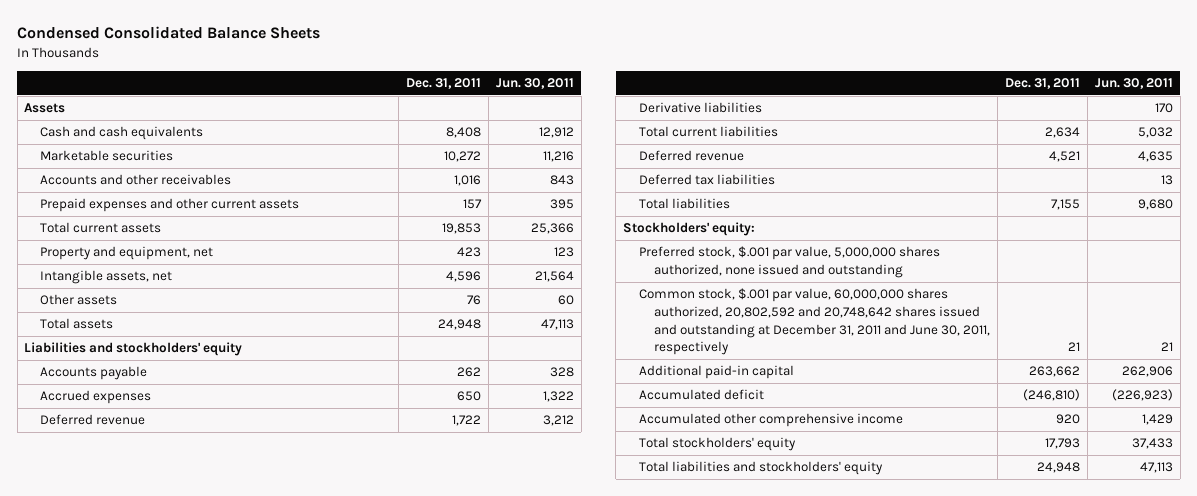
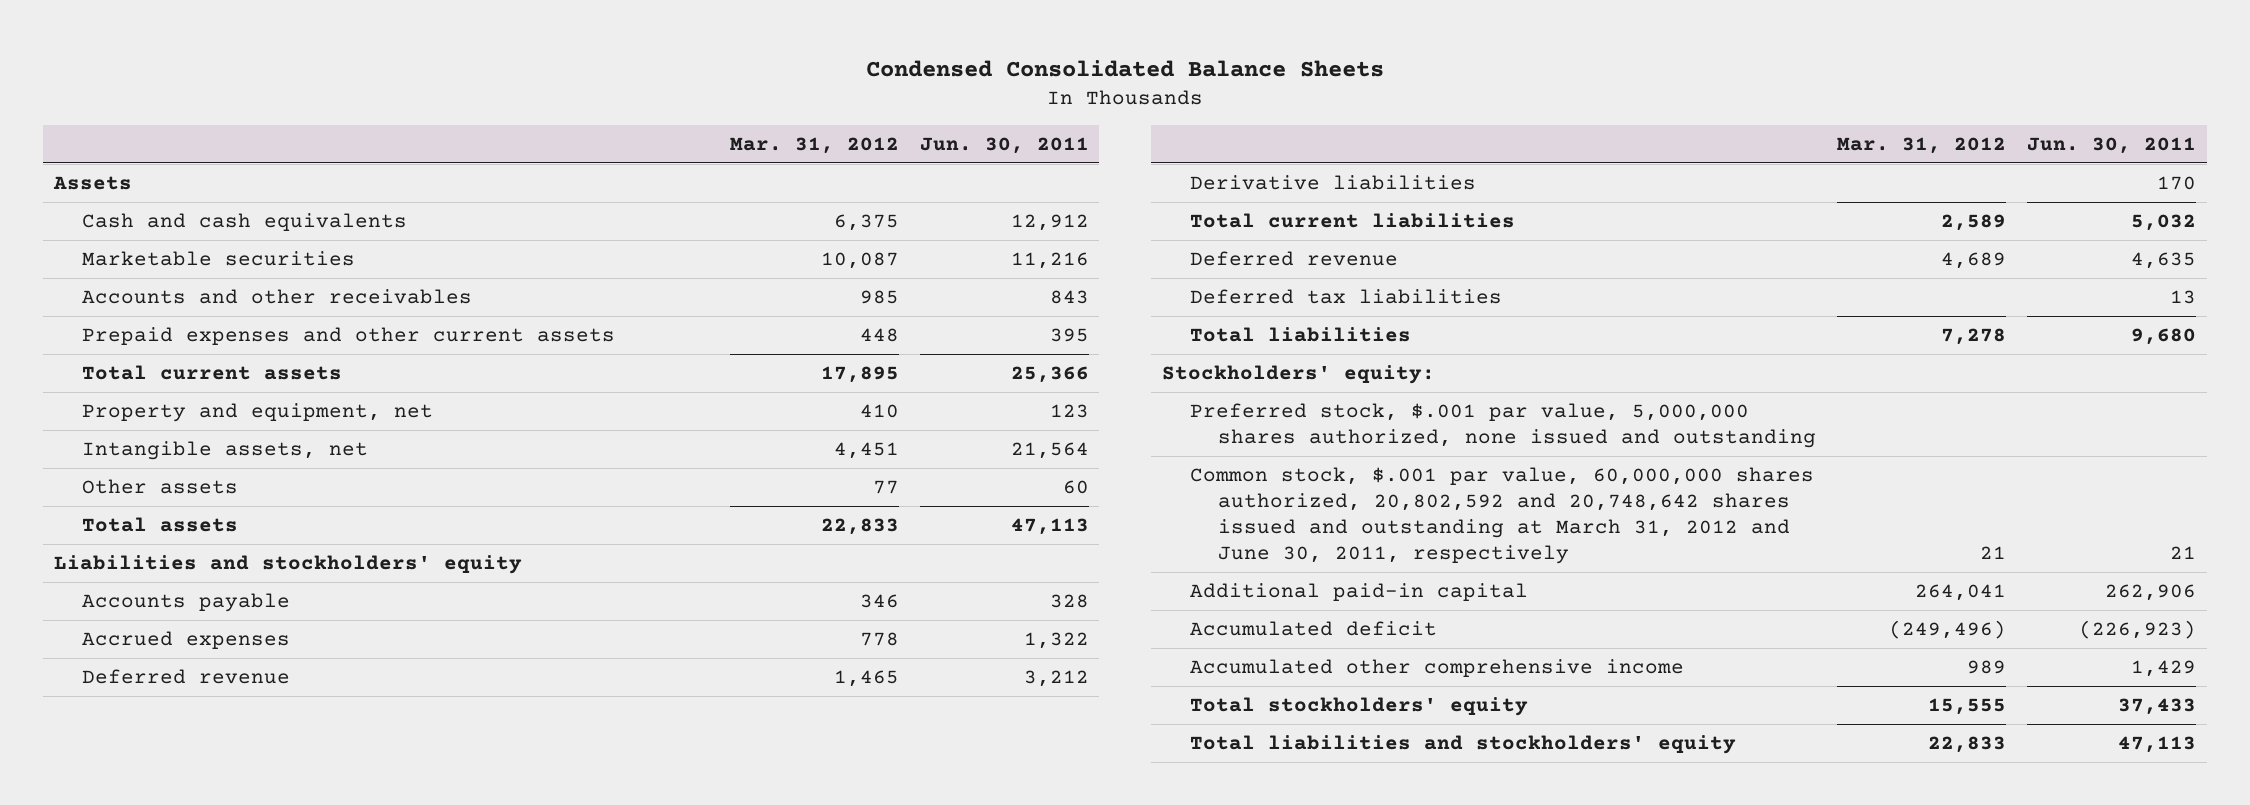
[406,78,482,90] Dec. 31, 2011 -> none
none -> [729,136,899,154] Mar. 31, 2012
[638,288,991,356] Common stock, $.001 par value, 60,000,000 shares authorized, 20,802,592 and 20,748,642 shares issued and outstanding at December 31, 2011 and June 30, 2011, respectively -> [1189,467,1814,564] Common stock, $.001 par value, 60,000,000 shares authorized, 20,802,592 and 20,748,642 shares issued and outstanding at March 31, 2012 and June 30, 2011, respectively

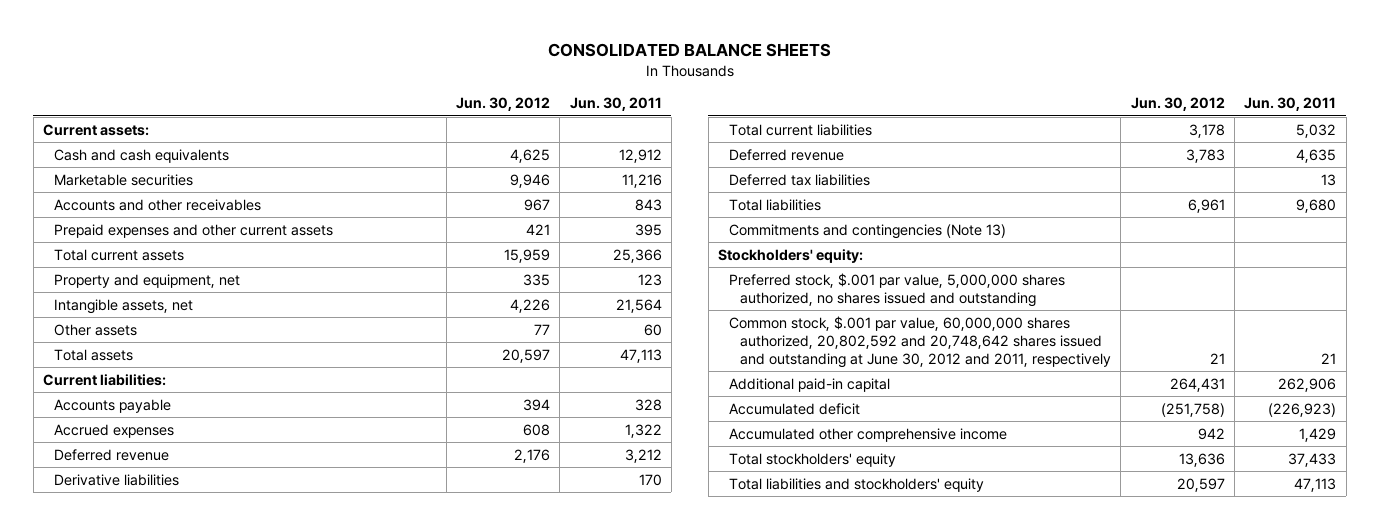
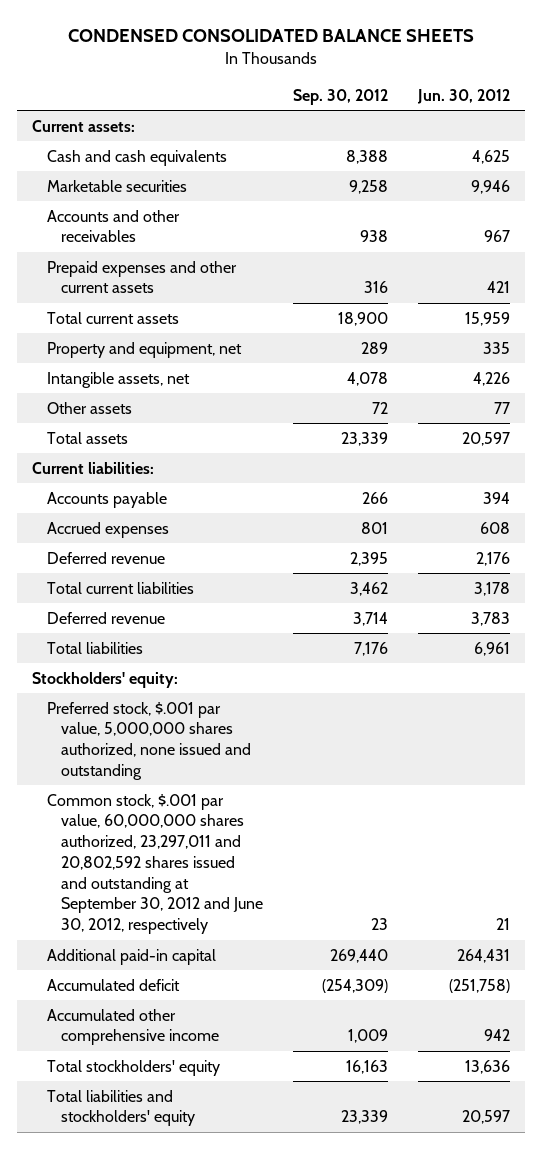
[547,43,831,58] CONSOLIDATED BALANCE SHEETS -> [68,29,475,43] CONDENSED CONSOLIDATED BALANCE SHEETS
[569,97,662,112] Jun. 30, 2011 -> none
none -> [293,89,389,106] Sep. 30, 2012
[54,473,180,486] Derivative liabilities -> none
[729,173,871,186] Deferred tax liabilities -> none
[729,223,1007,239] Commitments and contingencies (Note 13) -> none
[729,272,1066,307] Preferred stock, $.001 par value, 5,000,000 shares authorized, no shares issued and outstanding -> [46,701,252,780] Preferred stock, $.001 par value, 5,000,000 shares authorized, none issued and outstanding
[729,315,1112,368] Common stock, $.001 par value, 60,000,000 shares authorized, 20,802,592 and 20,748,642 shares issued and outstanding at June 30, 2012 and 2011, respectively -> [46,793,264,935] Common stock, $.001 par value, 60,000,000 shares authorized, 23,297,011 and 20,802,592 shares issued and outstanding at September 30, 2012 and June 30, 2012, respectively

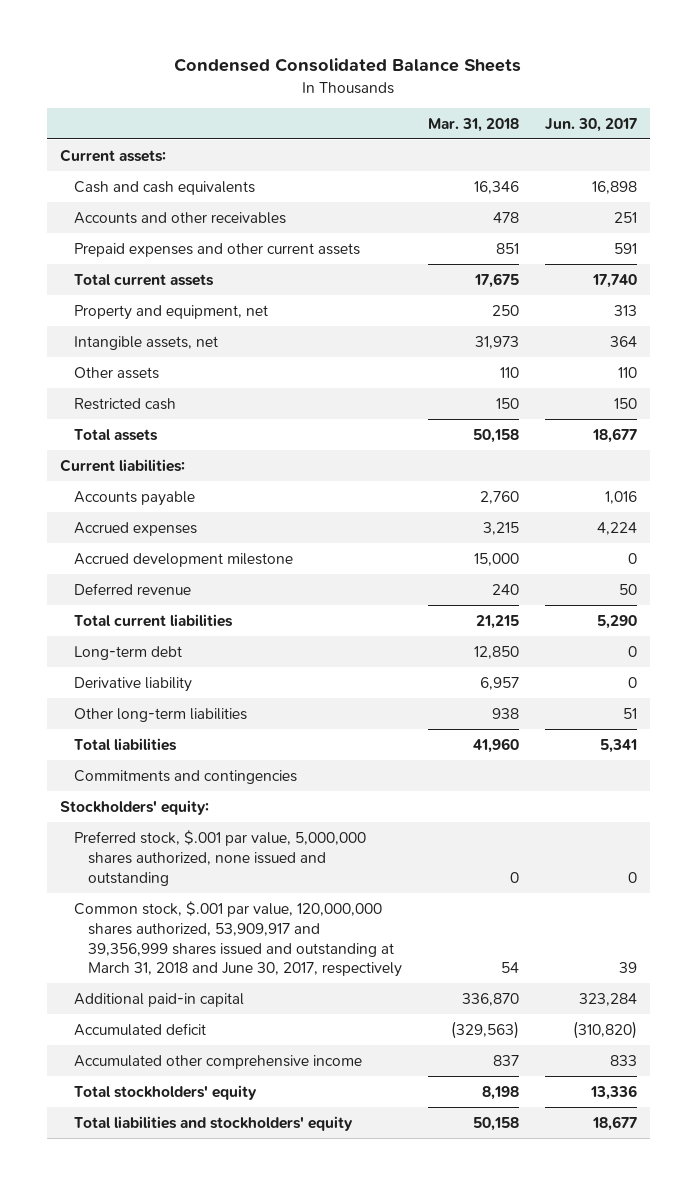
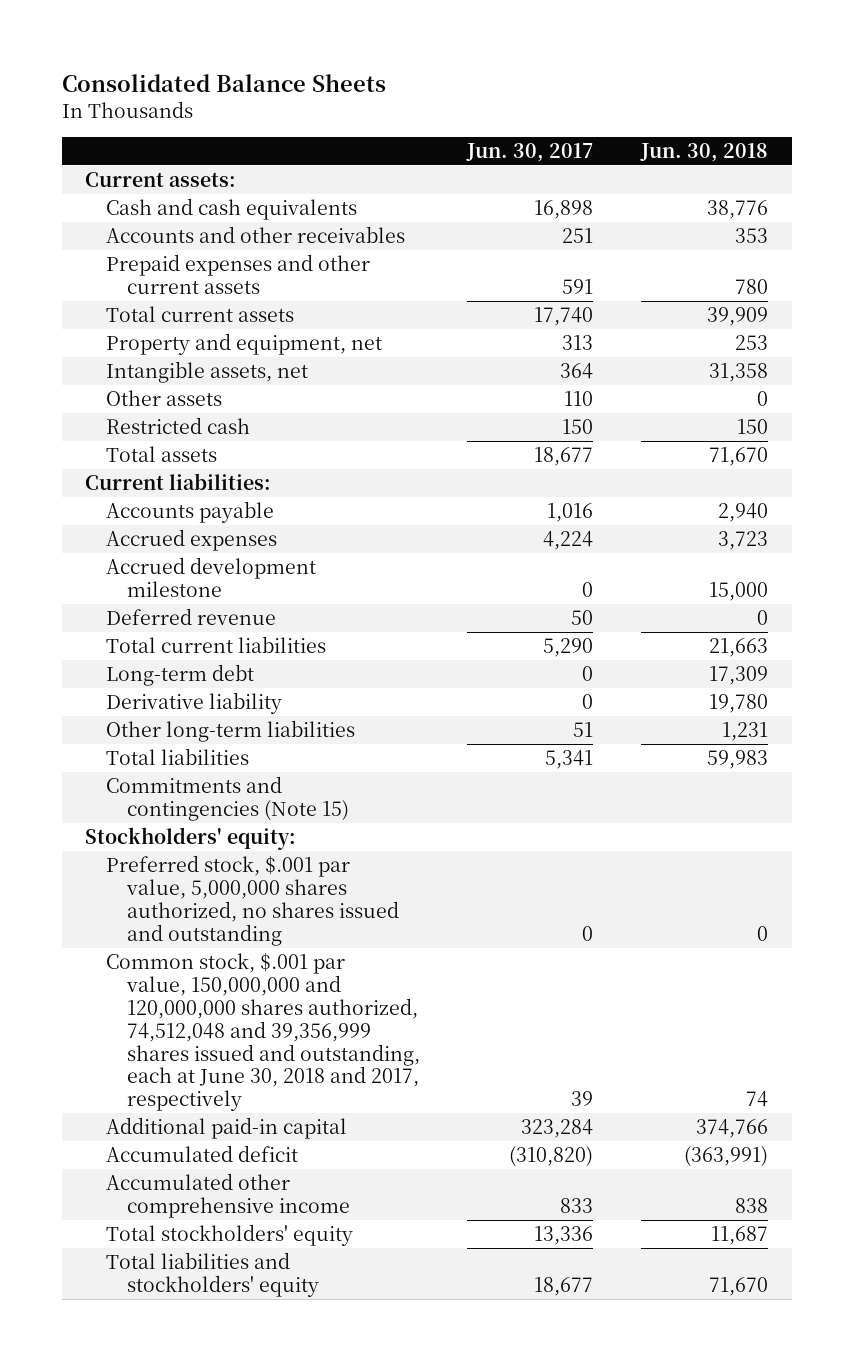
[174,58,522,73] Condensed Consolidated Balance Sheets -> [61,73,386,92] Consolidated Balance Sheets
[428,117,520,132] Mar. 31, 2018 -> none
none -> [639,142,768,162] Jun. 30, 2018
[74,769,298,784] Commitments and contingencies -> [106,776,349,821] Commitments and contingencies (Note 15)
[74,829,367,886] Preferred stock, $.001 par value, 5,000,000 shares authorized, none issued and outstanding -> [106,855,399,946] Preferred stock, $.001 par value, 5,000,000 shares authorized, no shares issued and outstanding
[74,900,403,978] Common stock, $.001 par value, 120,000,000 shares authorized, 53,909,917 and 39,356,999 shares issued and outstanding at March 31, 2018 and June 30, 2017, respectively -> [106,953,420,1112] Common stock, $.001 par value, 150,000,000 and 120,000,000 shares authorized, 74,512,048 and 39,356,999 shares issued and outstanding, each at June 30, 2018 and 2017, respectively

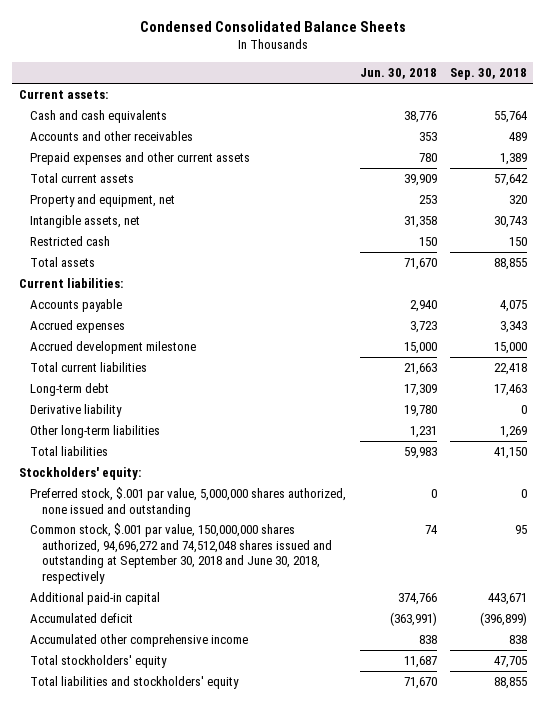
[61,73,386,92] Consolidated Balance Sheets -> [139,21,406,33] Condensed Consolidated Balance Sheets
[466,142,594,162] Jun. 30, 2017 -> none
none -> [449,68,527,81] Sep. 30, 2018
[106,390,223,407] Other assets -> none
[106,608,277,626] Deferred revenue -> none
[106,776,349,821] Commitments and contingencies (Note 15) -> none
[106,855,399,946] Preferred stock, $.001 par value, 5,000,000 shares authorized, no shares issued and outstanding -> [30,487,347,517] Preferred stock, $.001 par value, 5,000,000 shares authorized, none issued and outstanding
[106,953,420,1112] Common stock, $.001 par value, 150,000,000 and 120,000,000 shares authorized, 74,512,048 and 39,356,999 shares issued and outstanding, each at June 30, 2018 and 2017, respectively -> [30,523,332,584] Common stock, $.001 par value, 150,000,000 shares authorized, 94,696,272 and 74,512,048 shares issued and outstanding at September 30, 2018 and June 30, 2018, respectively

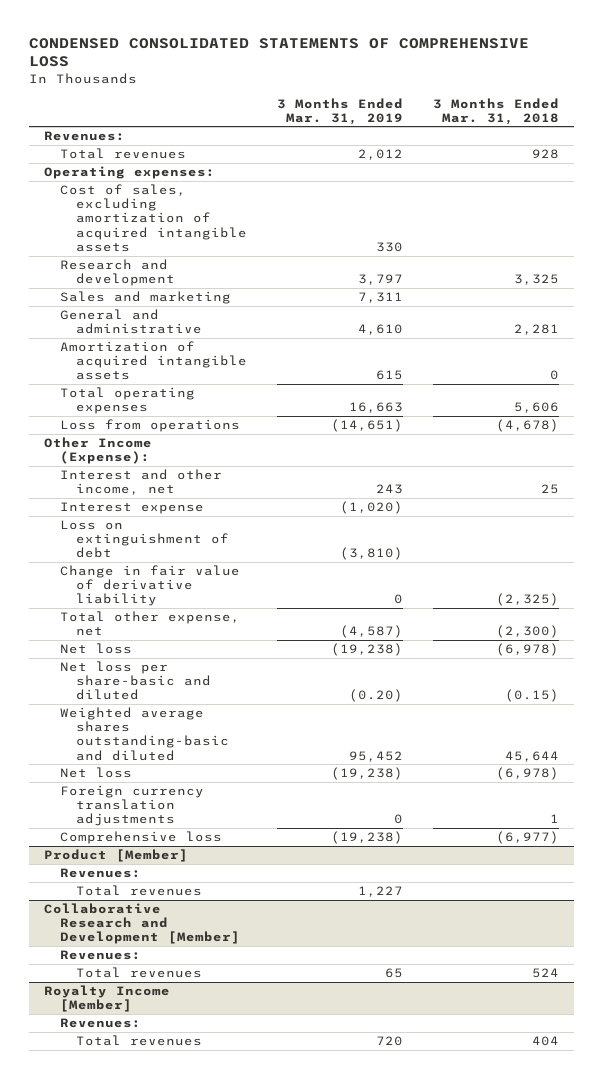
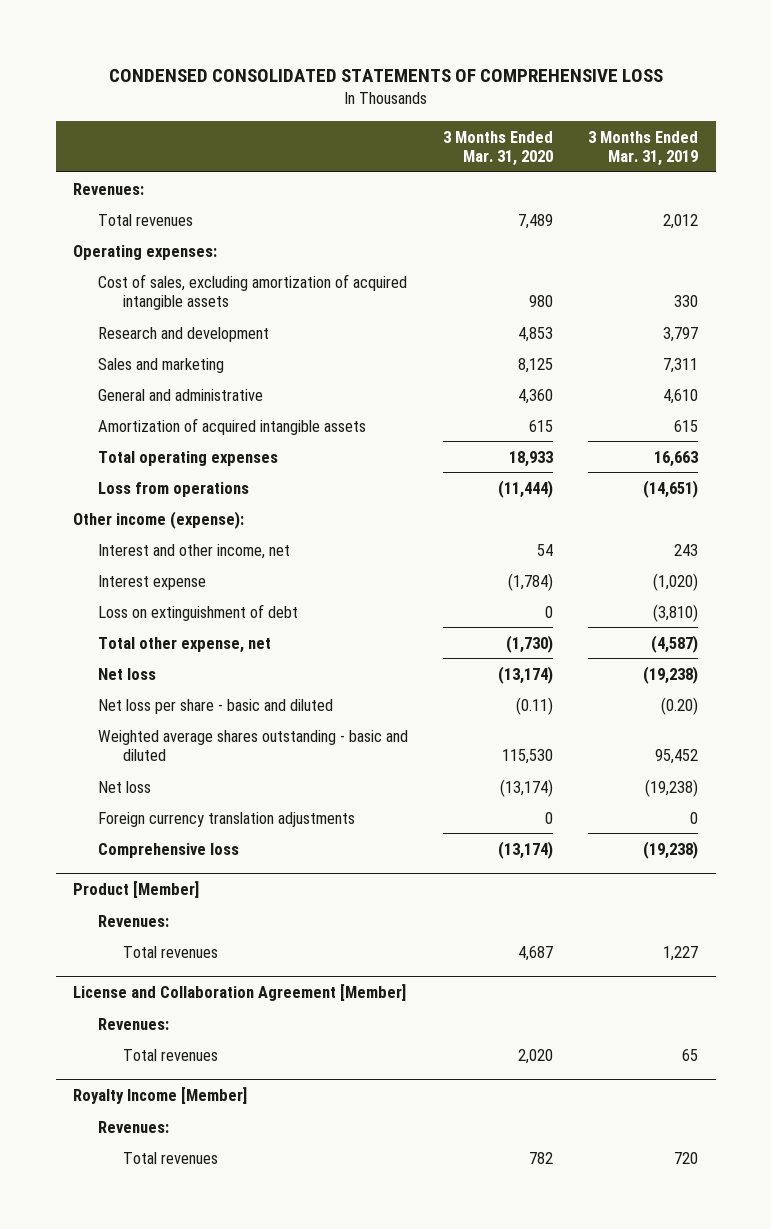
[432,97,559,125] 3 Months Ended Mar. 31, 2018 -> none
none -> [443,130,554,166] 3 Months Ended Mar. 31, 2020
[44,437,153,465] Other Income (Expense): -> [73,510,245,529] Other income (expense):
[60,565,241,607] Change in fair value of derivative liability -> none
[60,661,212,701] Net loss per share-basic and diluted -> [97,698,333,714] Net loss per share - basic and diluted
[60,707,230,761] Weighted average shares outstanding-basic and diluted -> [97,729,408,761] Weighted average shares outstanding - basic and diluted
[44,903,241,945] Collaborative Research and Development [Member] -> none
none -> [73,984,407,1002] License and Collaboration Agreement [Member]

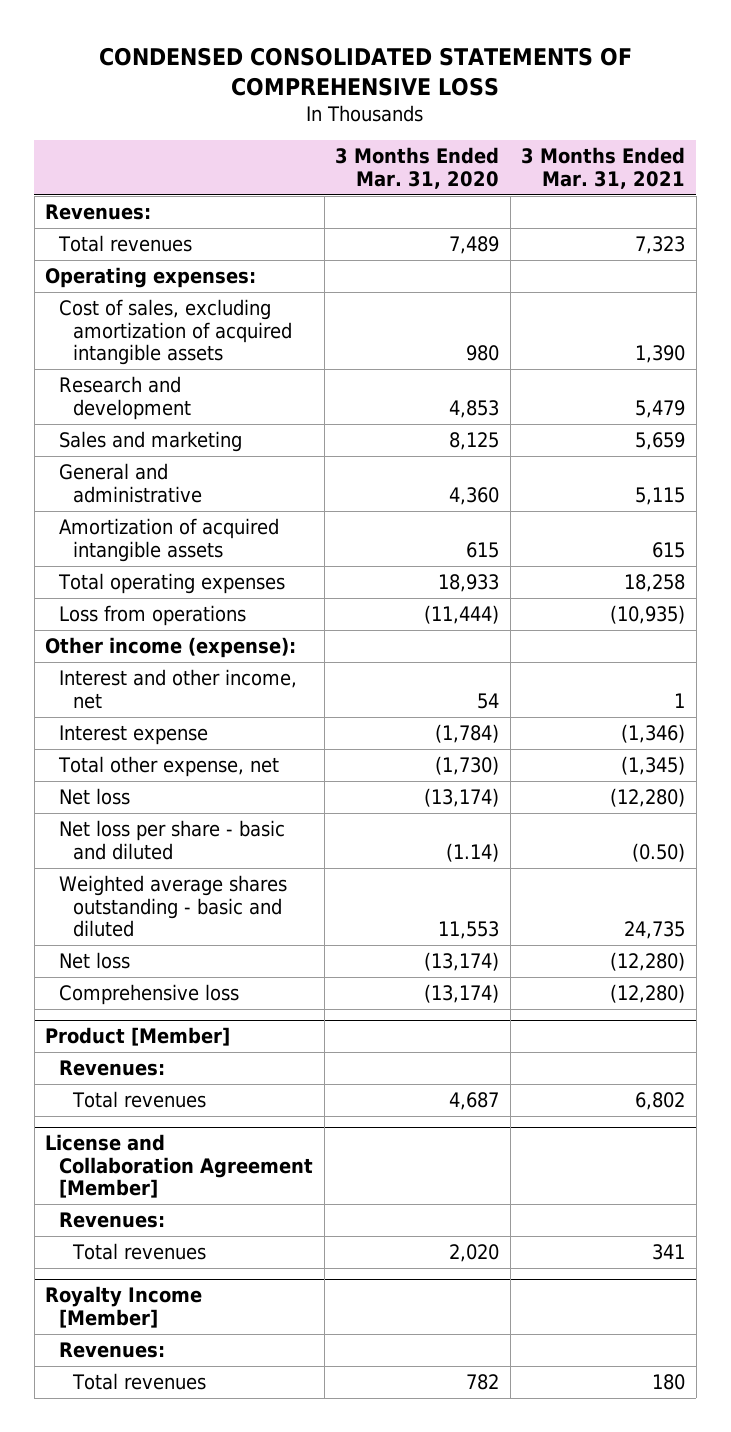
[588,130,699,166] 3 Months Ended Mar. 31, 2019 -> none
none -> [521,147,686,189] 3 Months Ended Mar. 31, 2021
[97,603,298,621] Loss on extinguishment of debt -> none
[516,696,554,715] (0.11) -> [446,842,500,862] (1.14)
[502,748,554,764] 115,530 -> [438,921,500,940] 11,553
[97,811,355,827] Foreign currency translation adjustments -> none

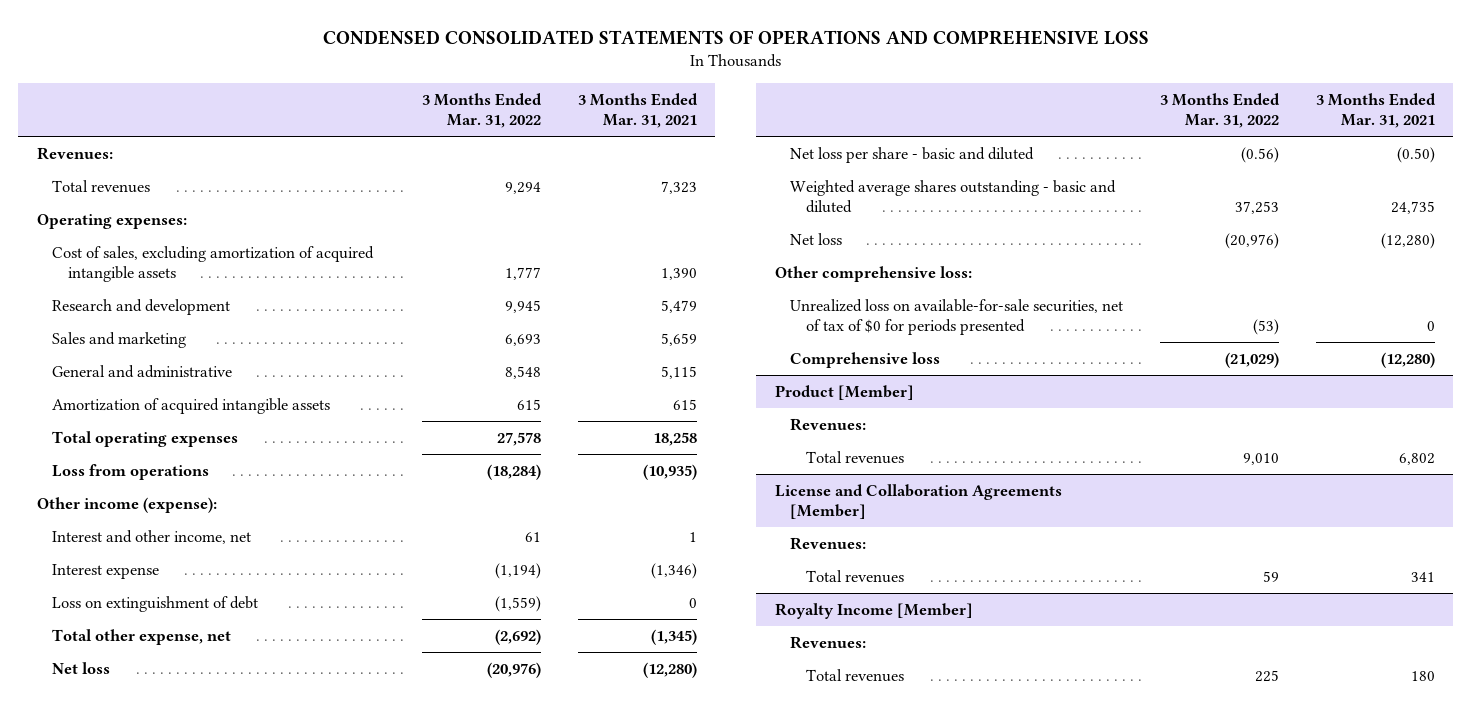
[99,46,633,96] CONDENSED CONSOLIDATED STATEMENTS OF COMPREHENSIVE LOSS -> [322,29,1149,45] CONDENSED CONSOLIDATED STATEMENTS OF OPERATIONS AND COMPREHENSIVE LOSS
[335,147,500,189] 3 Months Ended Mar. 31, 2020 -> none
none -> [421,92,542,128] 3 Months Ended Mar. 31, 2022
none -> [52,596,259,613] Loss on extinguishment of debt
none -> [774,266,972,283] Other comprehensive loss:
none -> [790,299,1124,336] Unrealized loss on available-for-sale securities, net of tax of $0 for periods presented
[45,1134,314,1199] License and Collaboration Agreement [Member] -> [774,484,1062,520] License and Collaboration Agreements [Member]

